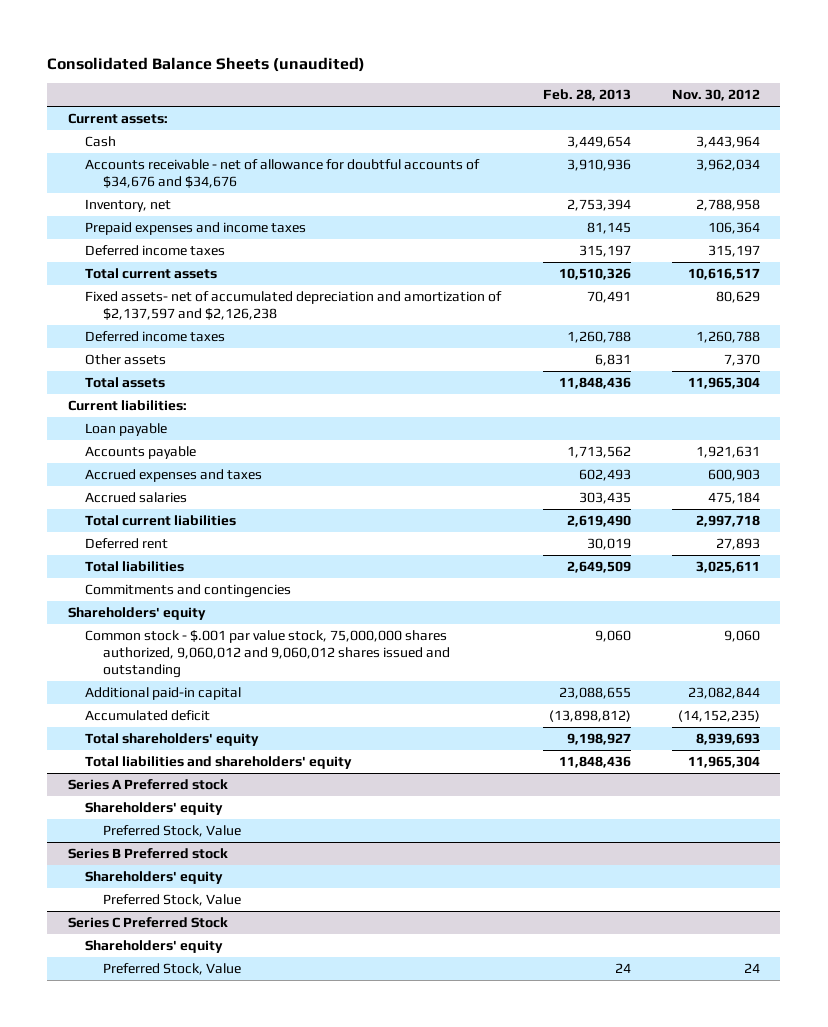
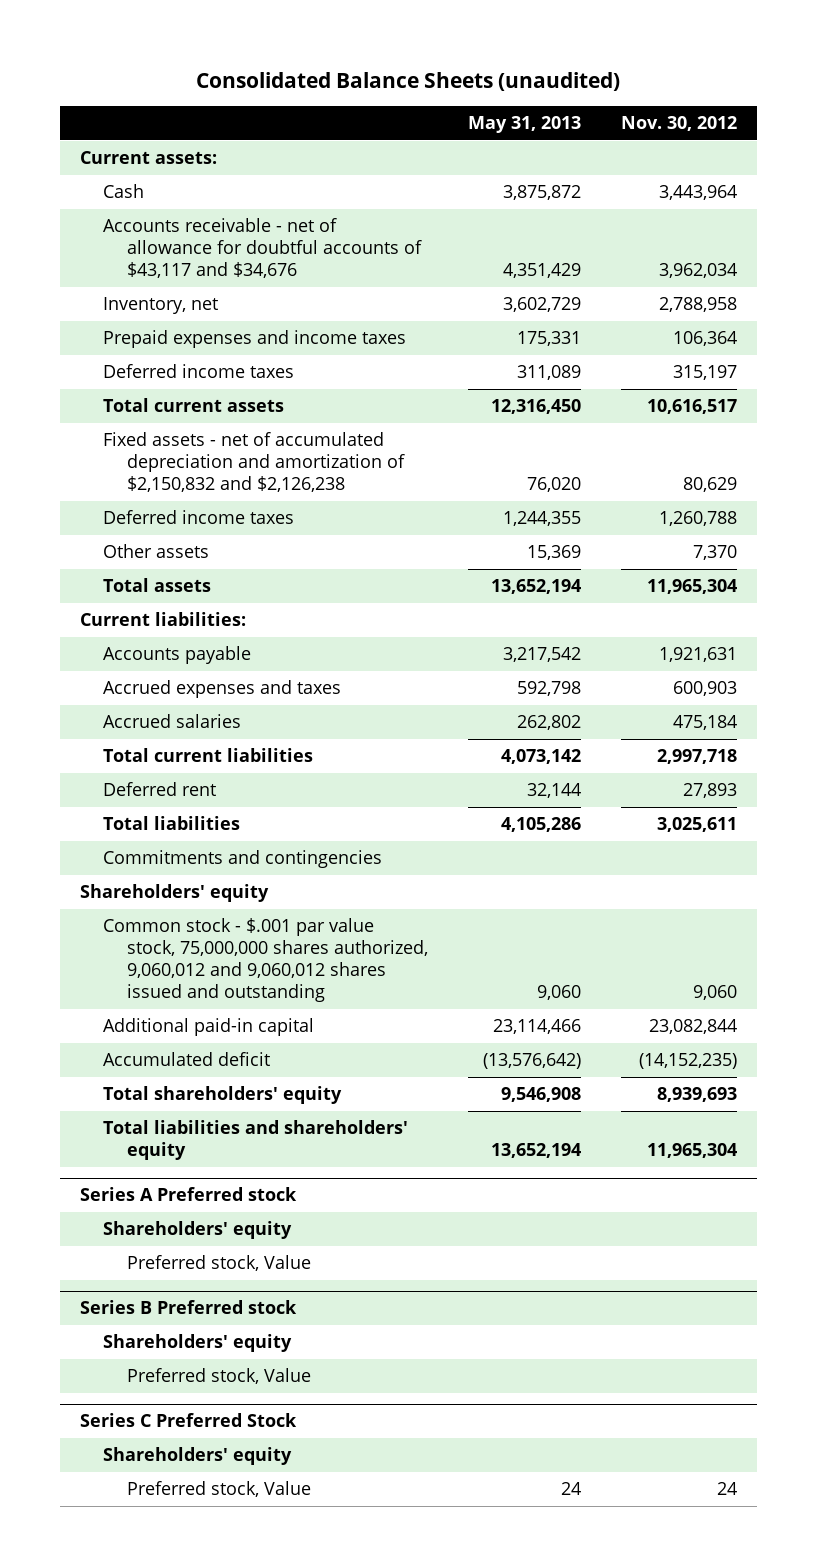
[542,89,631,102] Feb. 28, 2013 -> none
none -> [468,116,582,134] May 31, 2013
[85,159,481,189] Accounts receivable - net of allowance for doubtful accounts of $34,676 and $34,676 -> [103,218,423,279] Accounts receivable - net of allowance for doubtful accounts of $43,117 and $34,676
[85,291,503,321] Fixed assets- net of accumulated depreciation and amortization of $2,137,597 and $2,126,238 -> [103,432,406,493] Fixed assets - net of accumulated depreciation and amortization of $2,150,832 and $2,126,238
[85,423,168,437] Loan payable -> none
[103,825,242,838] Preferred Stock, Value -> [127,1255,312,1272] Preferred stock, Value
[103,894,242,907] Preferred Stock, Value -> [127,1368,312,1385] Preferred stock, Value
[103,963,242,976] Preferred Stock, Value -> [127,1481,312,1498] Preferred stock, Value

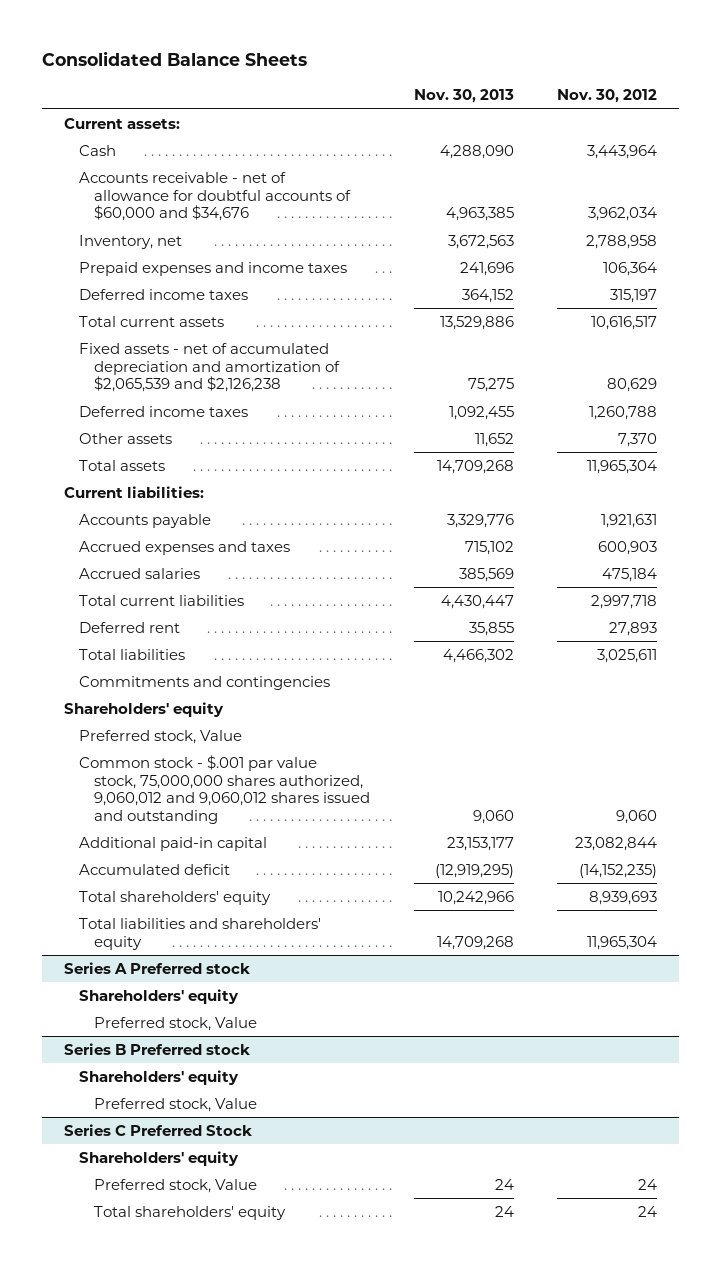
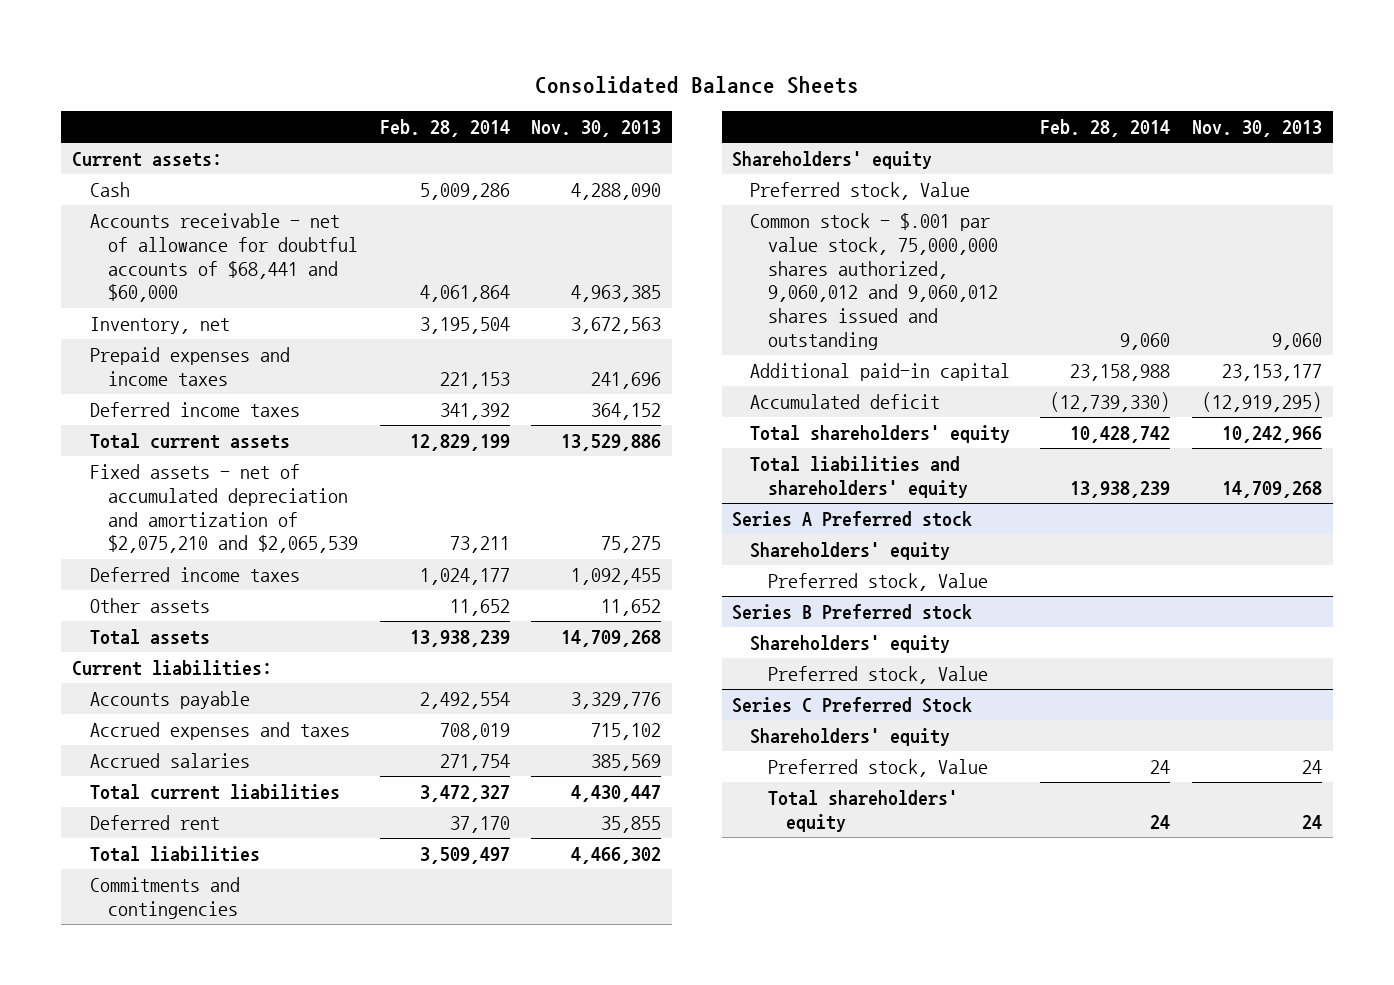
[557,89,658,104] Nov. 30, 2012 -> none
none -> [379,119,510,138] Feb. 28, 2014
[79,172,352,222] Accounts receivable - net of allowance for doubtful accounts of $60,000 and $34,676 -> [89,212,358,303] Accounts receivable - net of allowance for doubtful accounts of $68,441 and $60,000
[79,343,341,393] Fixed assets - net of accumulated depreciation and amortization of $2,065,539 and $2,126,238 -> [89,463,358,554] Fixed assets - net of accumulated depreciation and amortization of $2,075,210 and $2,065,539

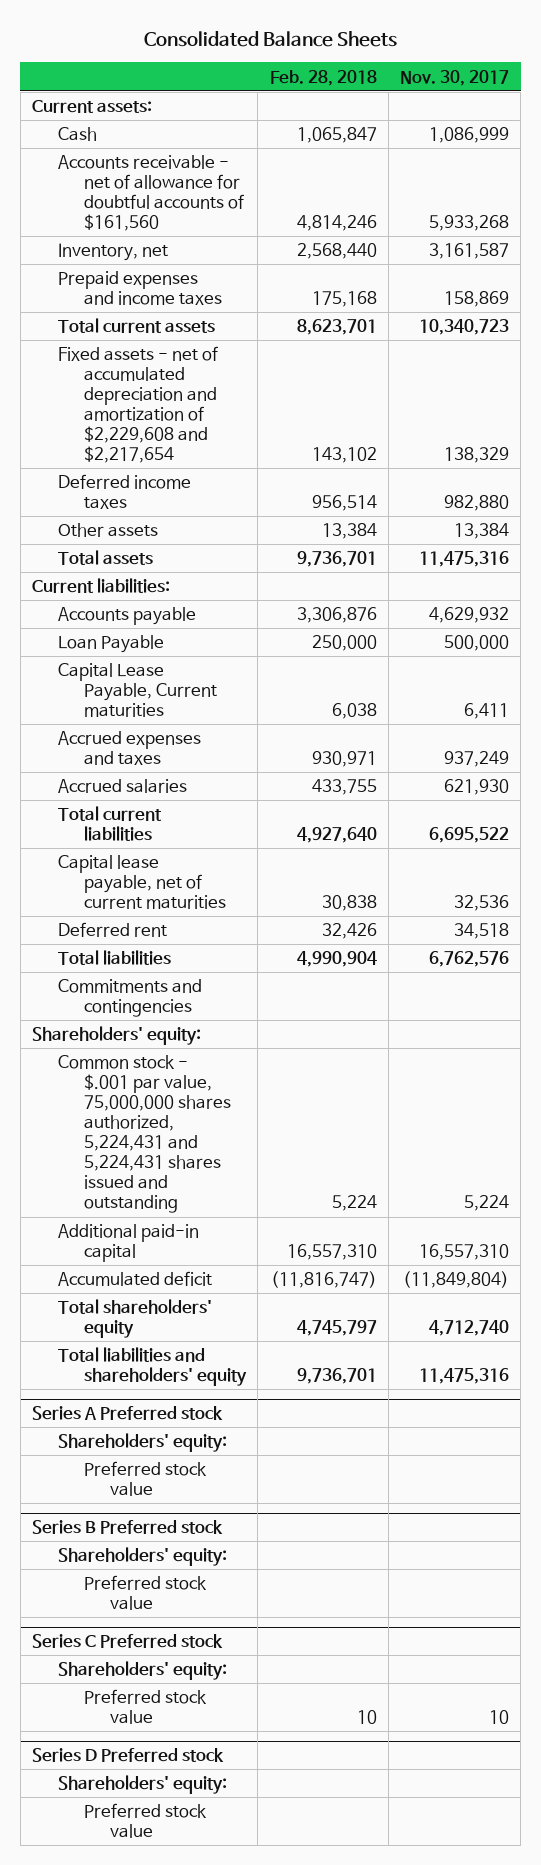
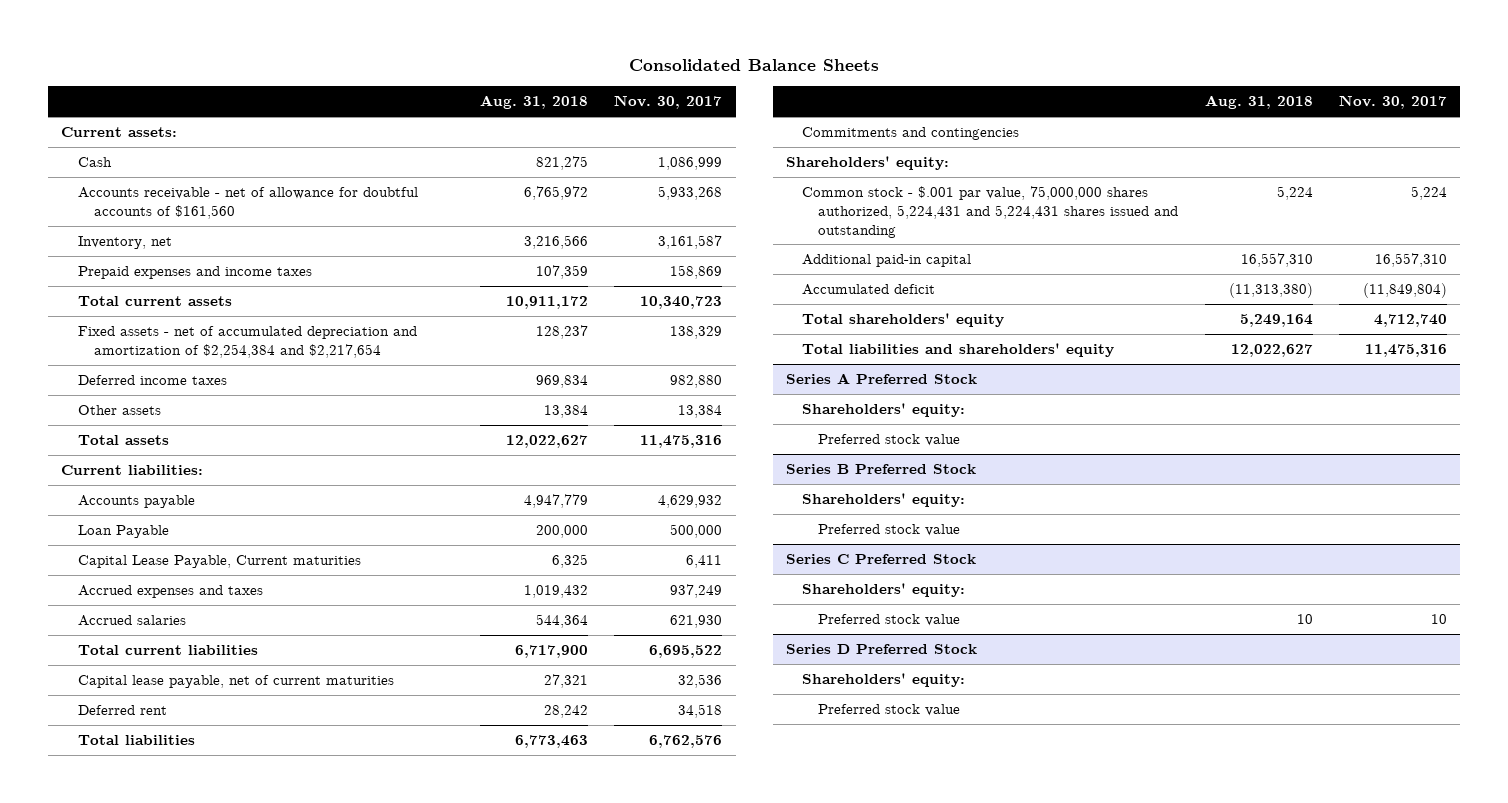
[269,69,377,86] Feb. 28, 2018 -> none
none -> [480,95,589,110] Aug. 31, 2018
[58,346,219,464] Fixed assets - net of accumulated depreciation and amortization of $2,229,608 and $2,217,654 -> [77,326,417,358] Fixed assets - net of accumulated depreciation and amortization of $2,254,384 and $2,217,654
[31,1406,223,1421] Series A Preferred stock -> [785,373,977,385] Series A Preferred Stock
[31,1520,223,1535] Series B Preferred stock -> [785,464,976,475] Series B Preferred Stock
[31,1634,223,1649] Series C Preferred stock -> [785,554,976,565] Series C Preferred Stock
[31,1748,224,1763] Series D Preferred stock -> [785,644,977,655] Series D Preferred Stock

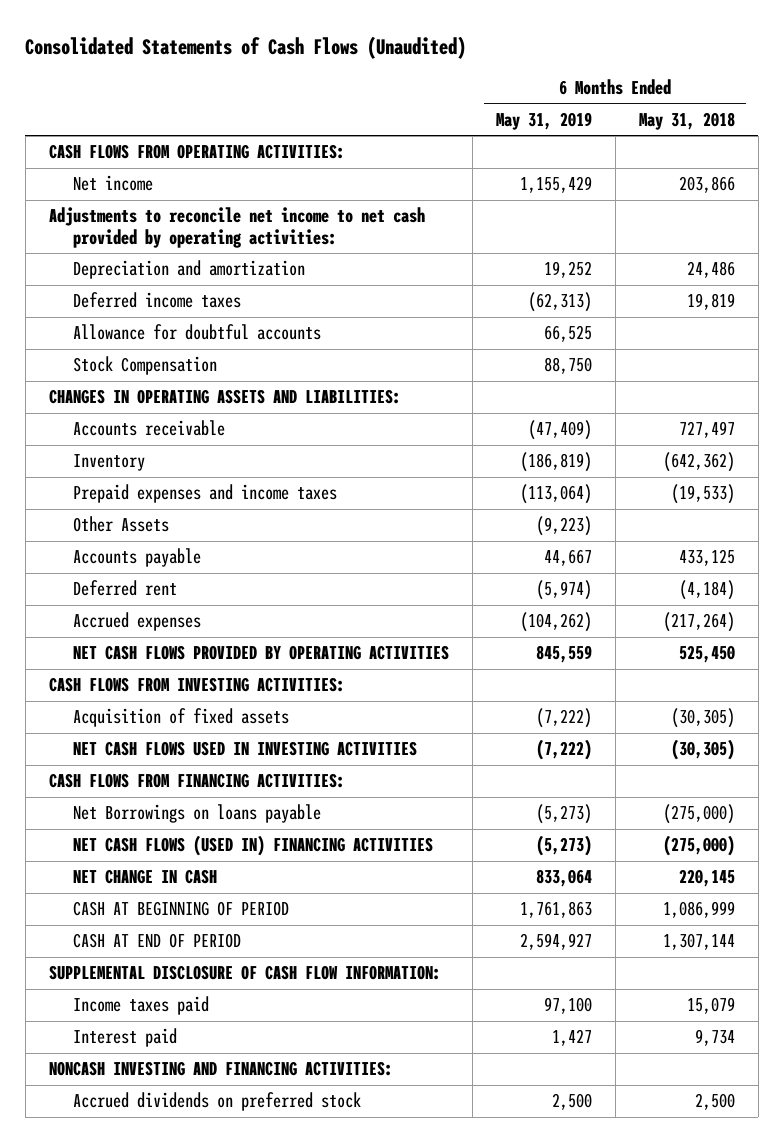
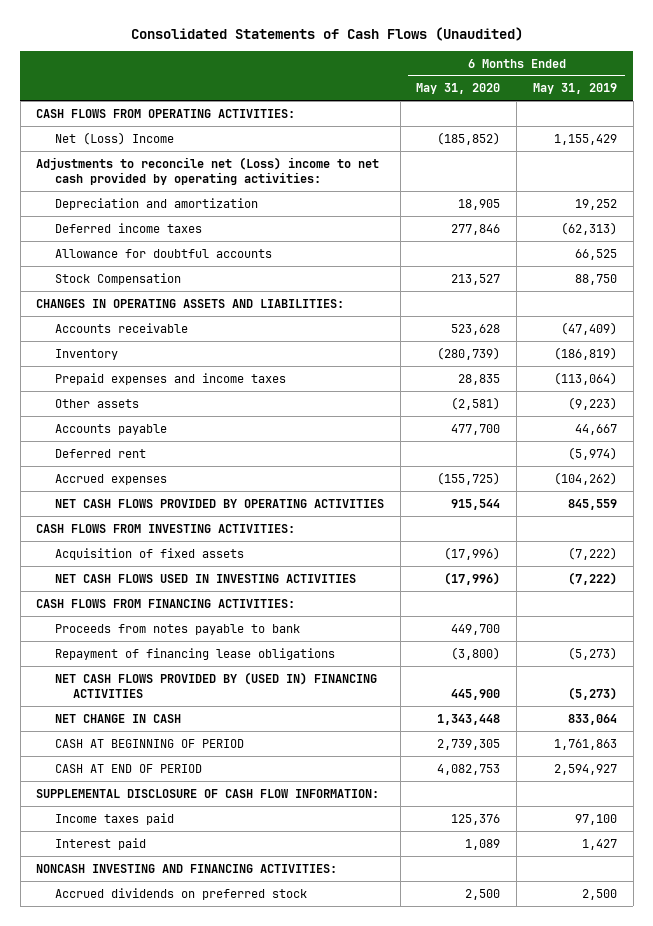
[638,111,735,130] May 31, 2018 -> none
none -> [416,83,501,95] May 31, 2020
[72,175,153,192] Net income -> [54,131,174,145] Net (Loss) Income
[48,207,425,248] Adjustments to reconcile net income to net cash provided by operating activities: -> [36,156,380,186] Adjustments to reconcile net (Loss) income to net cash provided by operating activities:
[72,516,169,533] Other Assets -> [54,398,139,408] Other assets
none -> [54,623,300,635] Proceeds from notes payable to bank
[72,804,321,824] Net Borrowings on loans payable -> [54,647,335,660] Repayment of financing lease obligations
[72,835,433,857] NET CASH FLOWS (USED IN) FINANCING ACTIVITIES -> [54,671,377,699] NET CASH FLOWS PROVIDED BY (USED IN) FINANCING ACTIVITIES

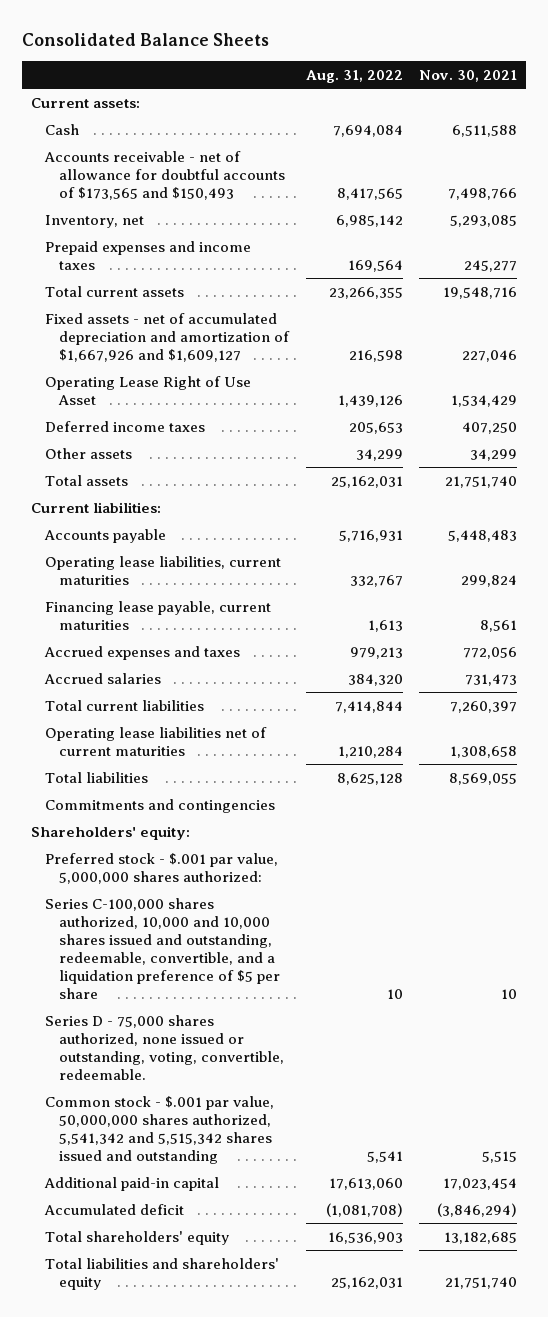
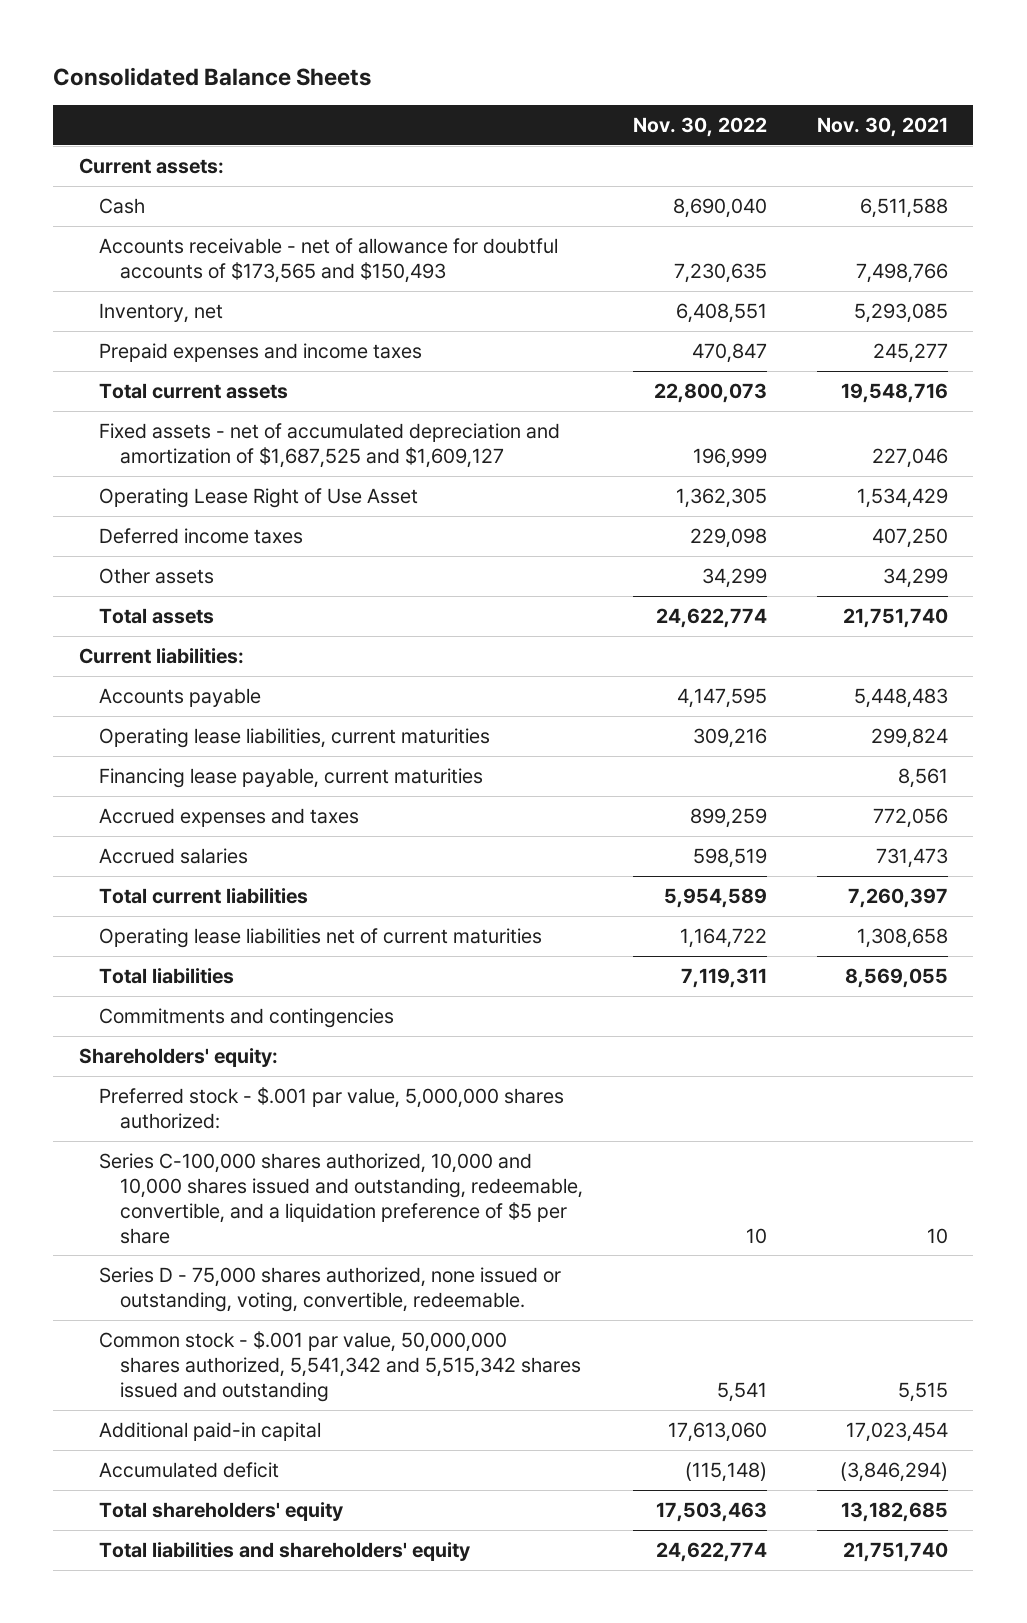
[305,69,403,83] Aug. 31, 2022 -> none
none -> [633,116,768,137] Nov. 30, 2022
[44,312,290,362] Fixed assets - net of accumulated depreciation and amortization of $1,667,926 and $1,609,127 -> [99,422,561,468] Fixed assets - net of accumulated depreciation and amortization of $1,687,525 and $1,609,127

